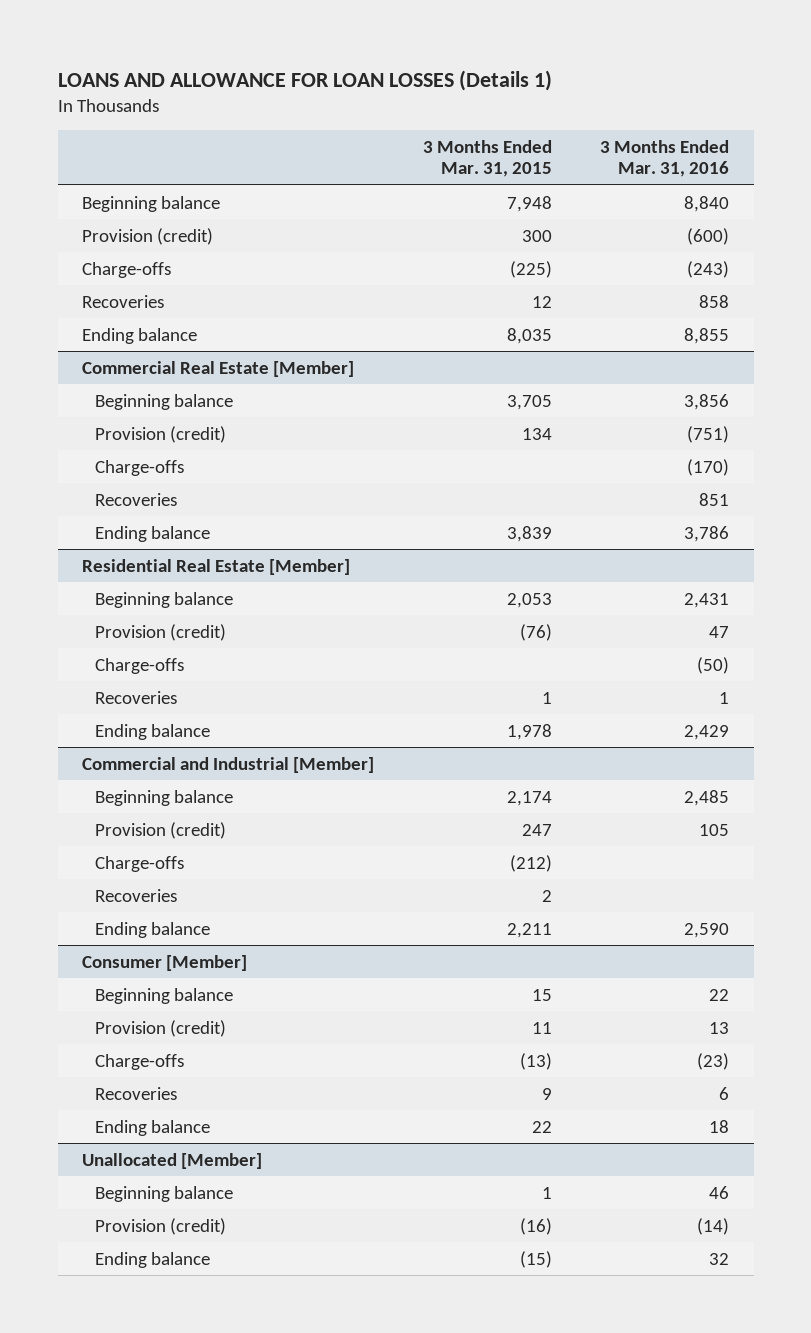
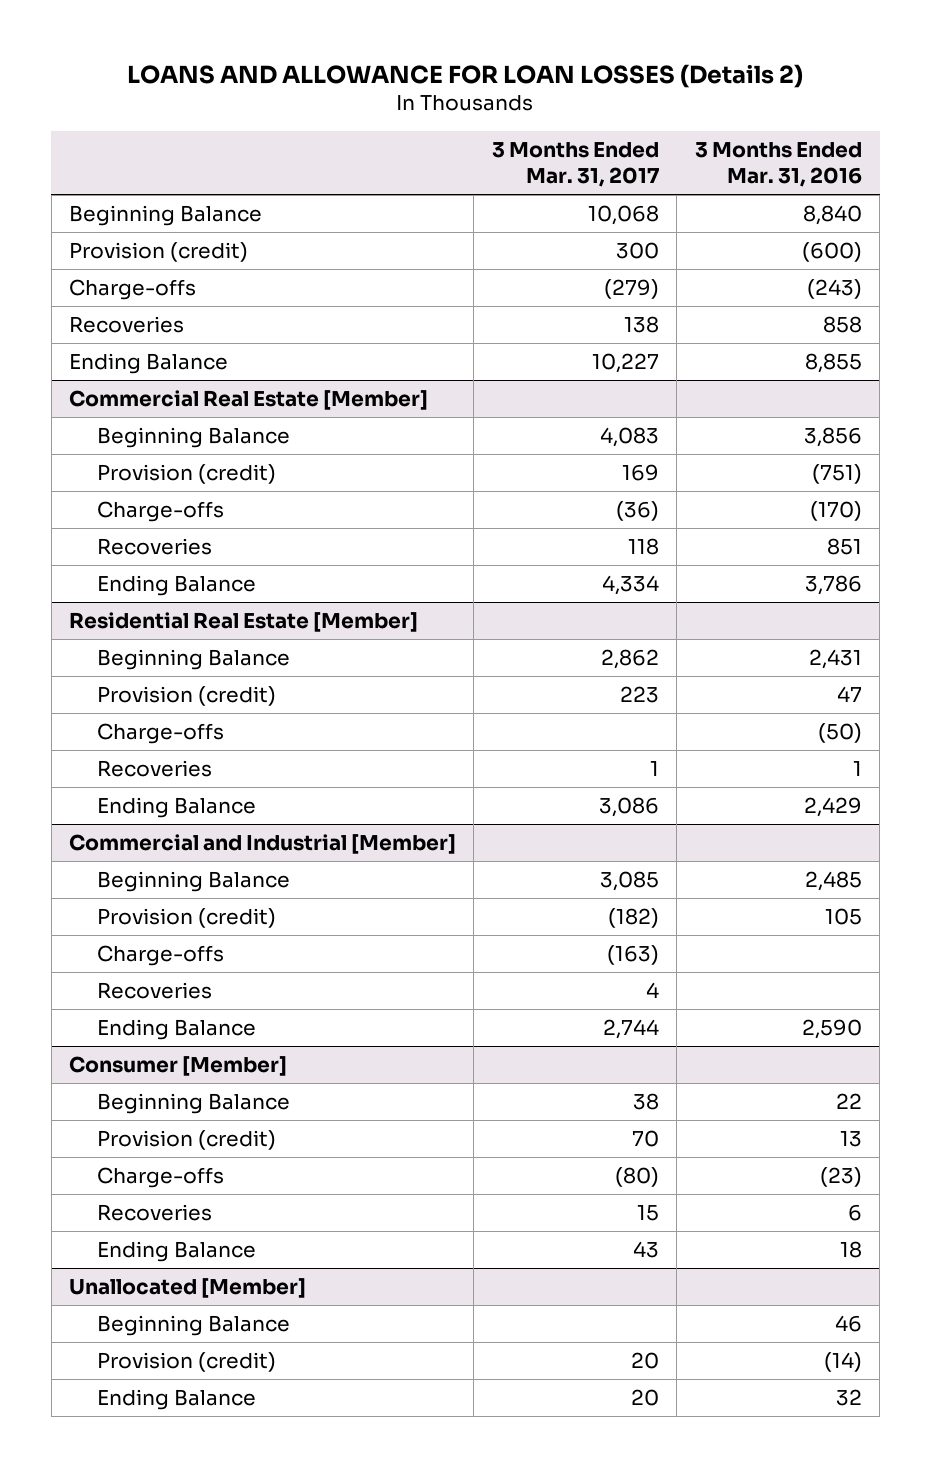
[57,69,552,91] LOANS AND ALLOWANCE FOR LOAN LOSSES (Details 1) -> [127,63,804,88] LOANS AND ALLOWANCE FOR LOAN LOSSES (Details 2)
[422,139,552,178] 3 Months Ended Mar. 31, 2015 -> none
none -> [491,142,659,188] 3 Months Ended Mar. 31, 2017
[82,195,221,212] Beginning balance -> [68,205,262,227] Beginning Balance
[82,327,198,344] Ending balance -> [68,353,228,375] Ending Balance
[95,393,234,410] Beginning balance -> [96,427,290,449] Beginning Balance
[95,525,211,542] Ending balance -> [96,575,256,597] Ending Balance
[95,591,234,608] Beginning balance -> [96,649,290,671] Beginning Balance
[95,723,211,740] Ending balance -> [96,797,256,819] Ending Balance
[95,789,234,806] Beginning balance -> [96,871,290,893] Beginning Balance
[95,921,211,938] Ending balance -> [96,1019,256,1041] Ending Balance
[95,987,234,1004] Beginning balance -> [96,1093,290,1115] Beginning Balance
[95,1119,211,1136] Ending balance -> [96,1241,256,1263] Ending Balance
[95,1185,234,1202] Beginning balance -> [96,1315,290,1337] Beginning Balance
[95,1251,211,1268] Ending balance -> [96,1389,256,1411] Ending Balance

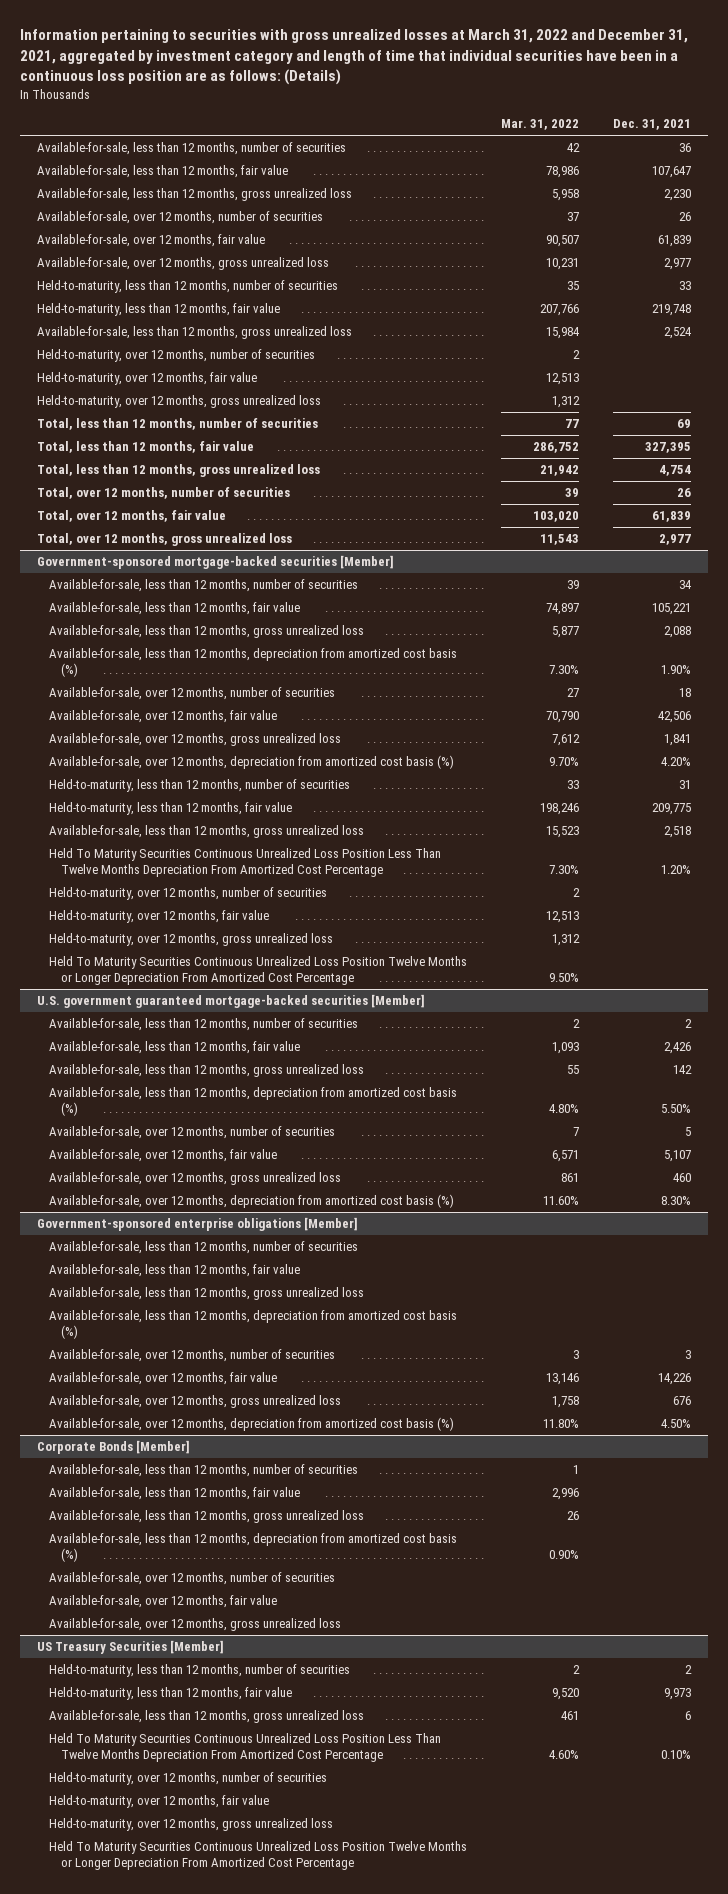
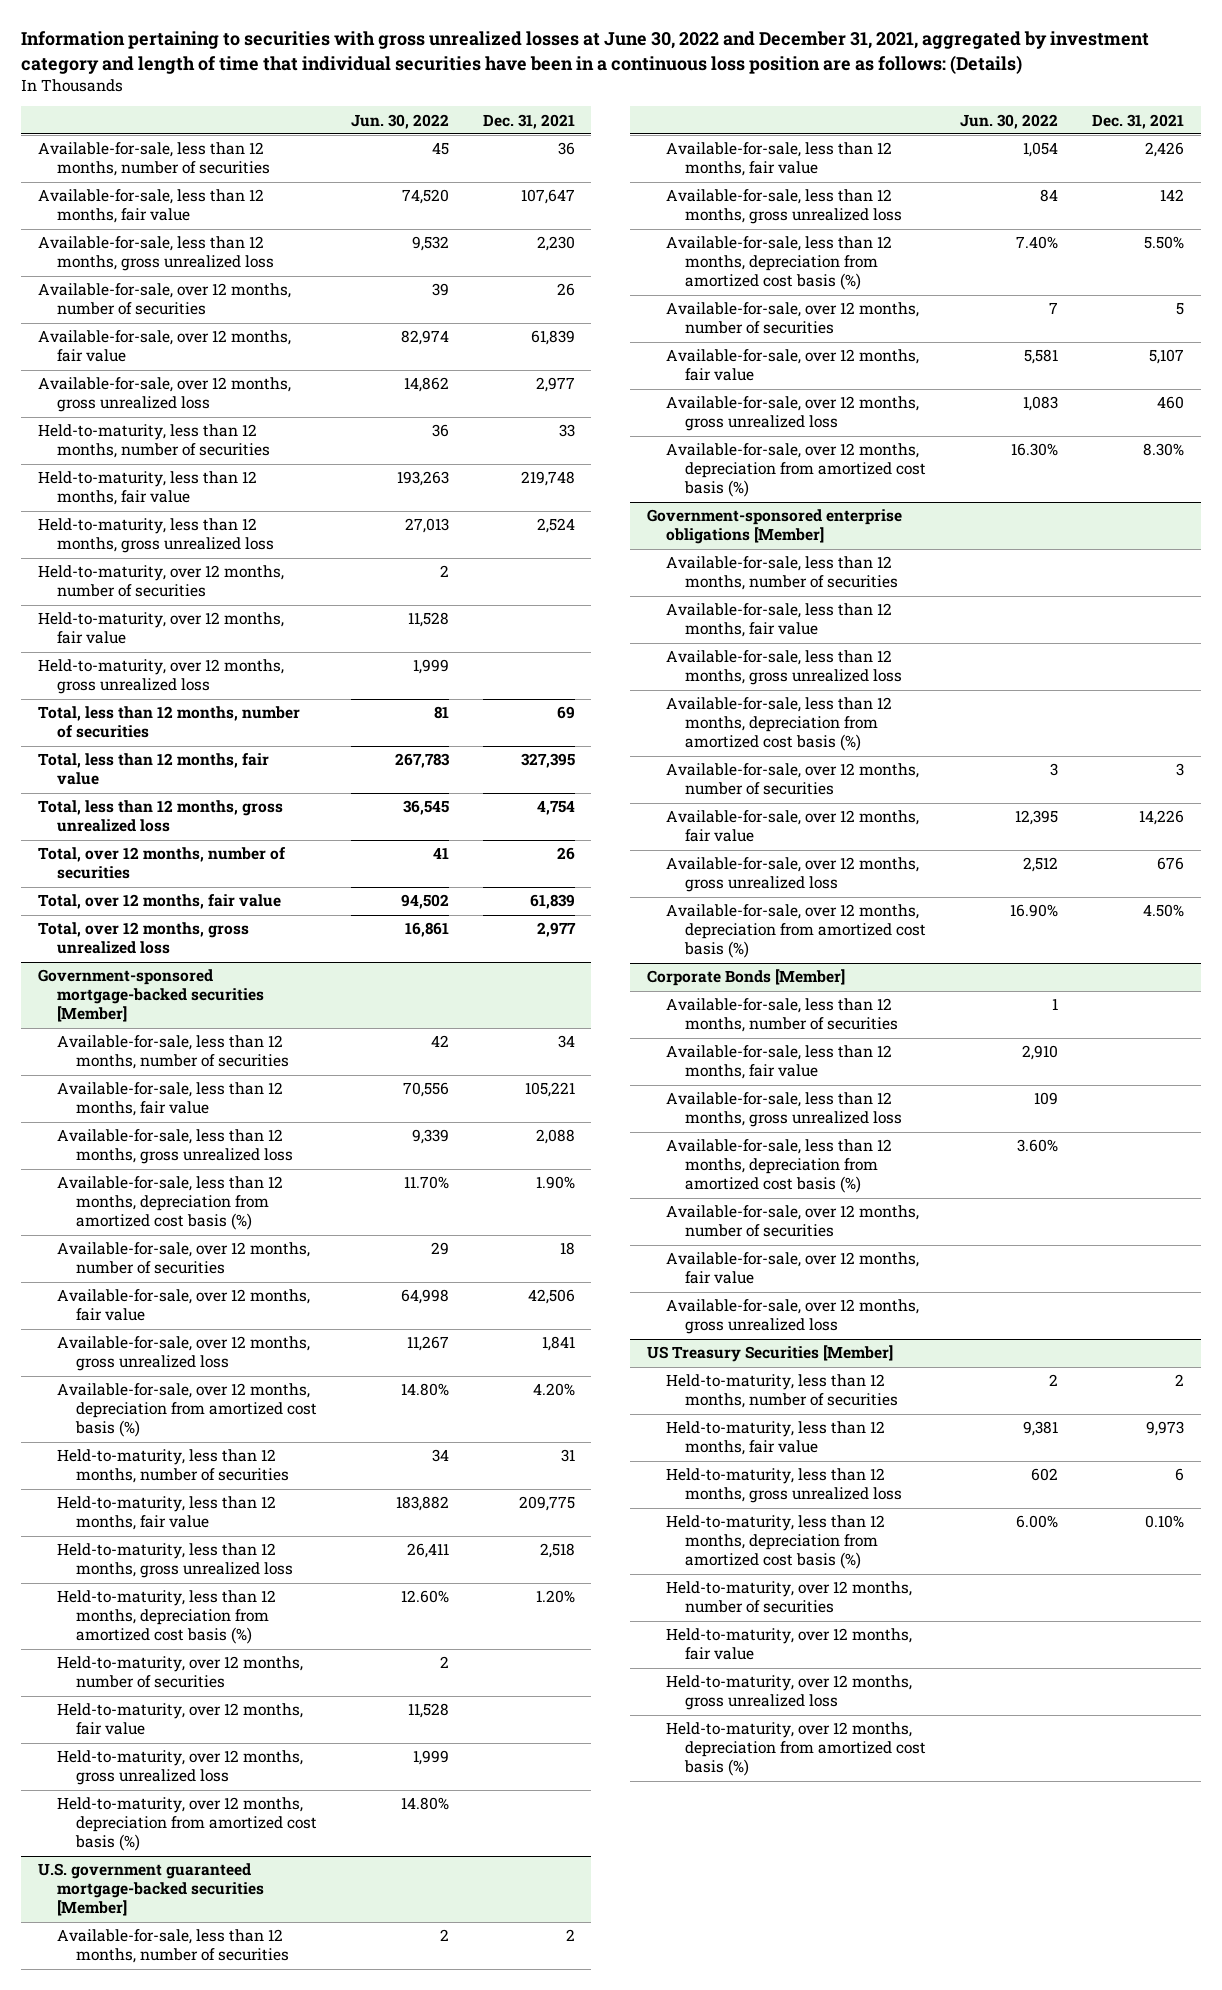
[20,29,689,86] Information pertaining to securities with gross unrealized losses at March 31, 2022 and December 31, 2021, aggregated by investment category and length of time that individual securities have been in a continuous loss position are as follows: (Details) -> [21,31,1150,74] Information pertaining to securities with gross unrealized losses at June 30, 2022 and December 31, 2021, aggregated by investment category and length of time that individual securities have been in a continuous loss position are as follows: (Details)
[500,119,579,131] Mar. 31, 2022 -> none
none -> [350,113,449,129] Jun. 30, 2022
[36,326,352,340] Available-for-sale, less than 12 months, gross unrealized loss -> [38,518,274,554] Held-to-maturity, less than 12 months, gross unrealized loss
[48,825,364,839] Available-for-sale, less than 12 months, gross unrealized loss -> [56,1543,293,1579] Held-to-maturity, less than 12 months, gross unrealized loss
[48,848,441,878] Held To Maturity Securities Continuous Unrealized Loss Position Less Than Twelve Months Depreciation From Amortized Cost Percentage -> [56,1590,276,1645] Held-to-maturity, less than 12 months, depreciation from amortized cost basis (%)
[48,956,467,986] Held To Maturity Securities Continuous Unrealized Loss Position Twelve Months or Longer Depreciation From Amortized Cost Percentage -> [56,1797,317,1852] Held-to-maturity, over 12 months, depreciation from amortized cost basis (%)
[48,1710,364,1724] Available-for-sale, less than 12 months, gross unrealized loss -> [666,1468,903,1504] Held-to-maturity, less than 12 months, gross unrealized loss
[48,1733,441,1763] Held To Maturity Securities Continuous Unrealized Loss Position Less Than Twelve Months Depreciation From Amortized Cost Percentage -> [666,1515,886,1570] Held-to-maturity, less than 12 months, depreciation from amortized cost basis (%)
[48,1841,467,1871] Held To Maturity Securities Continuous Unrealized Loss Position Twelve Months or Longer Depreciation From Amortized Cost Percentage -> [666,1722,927,1777] Held-to-maturity, over 12 months, depreciation from amortized cost basis (%)

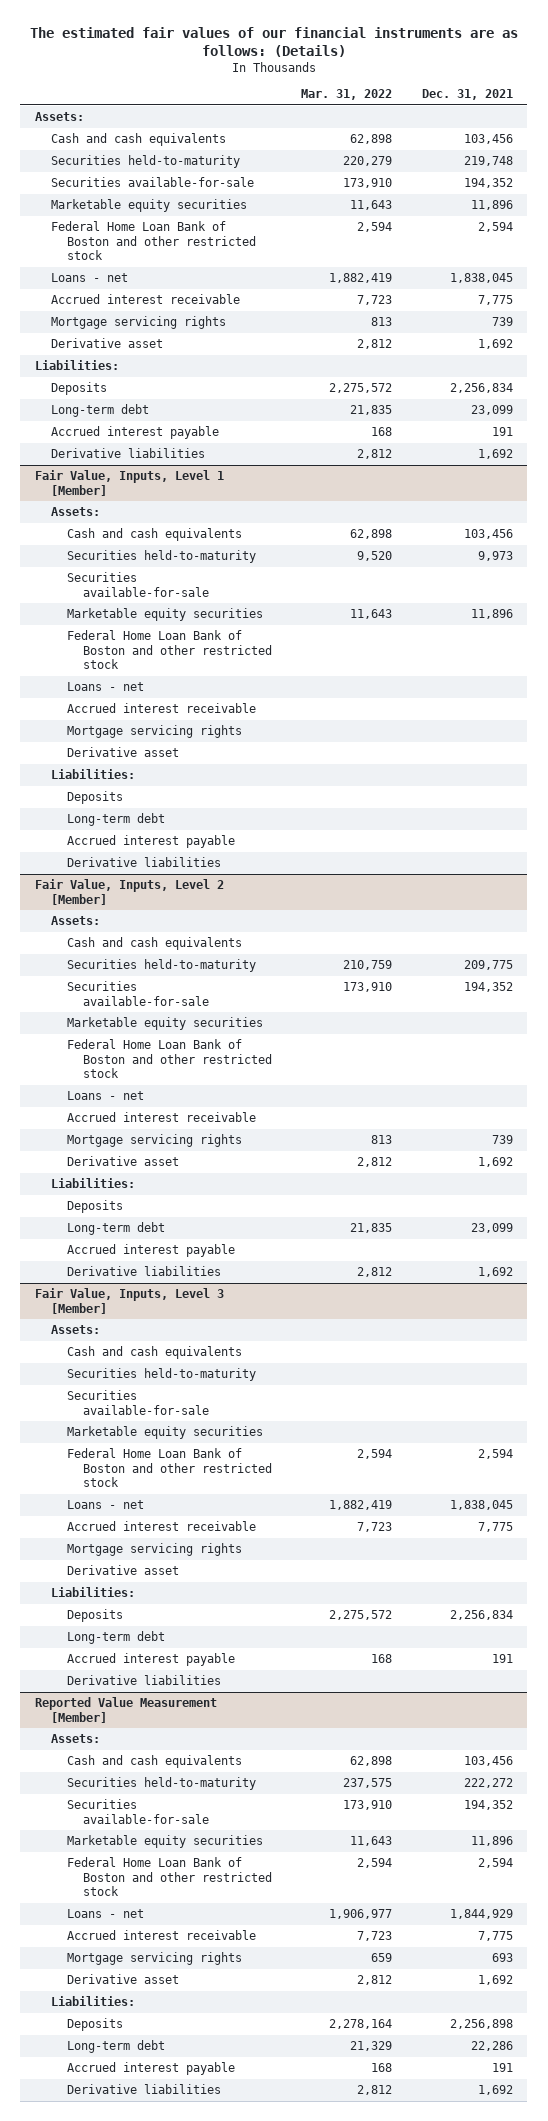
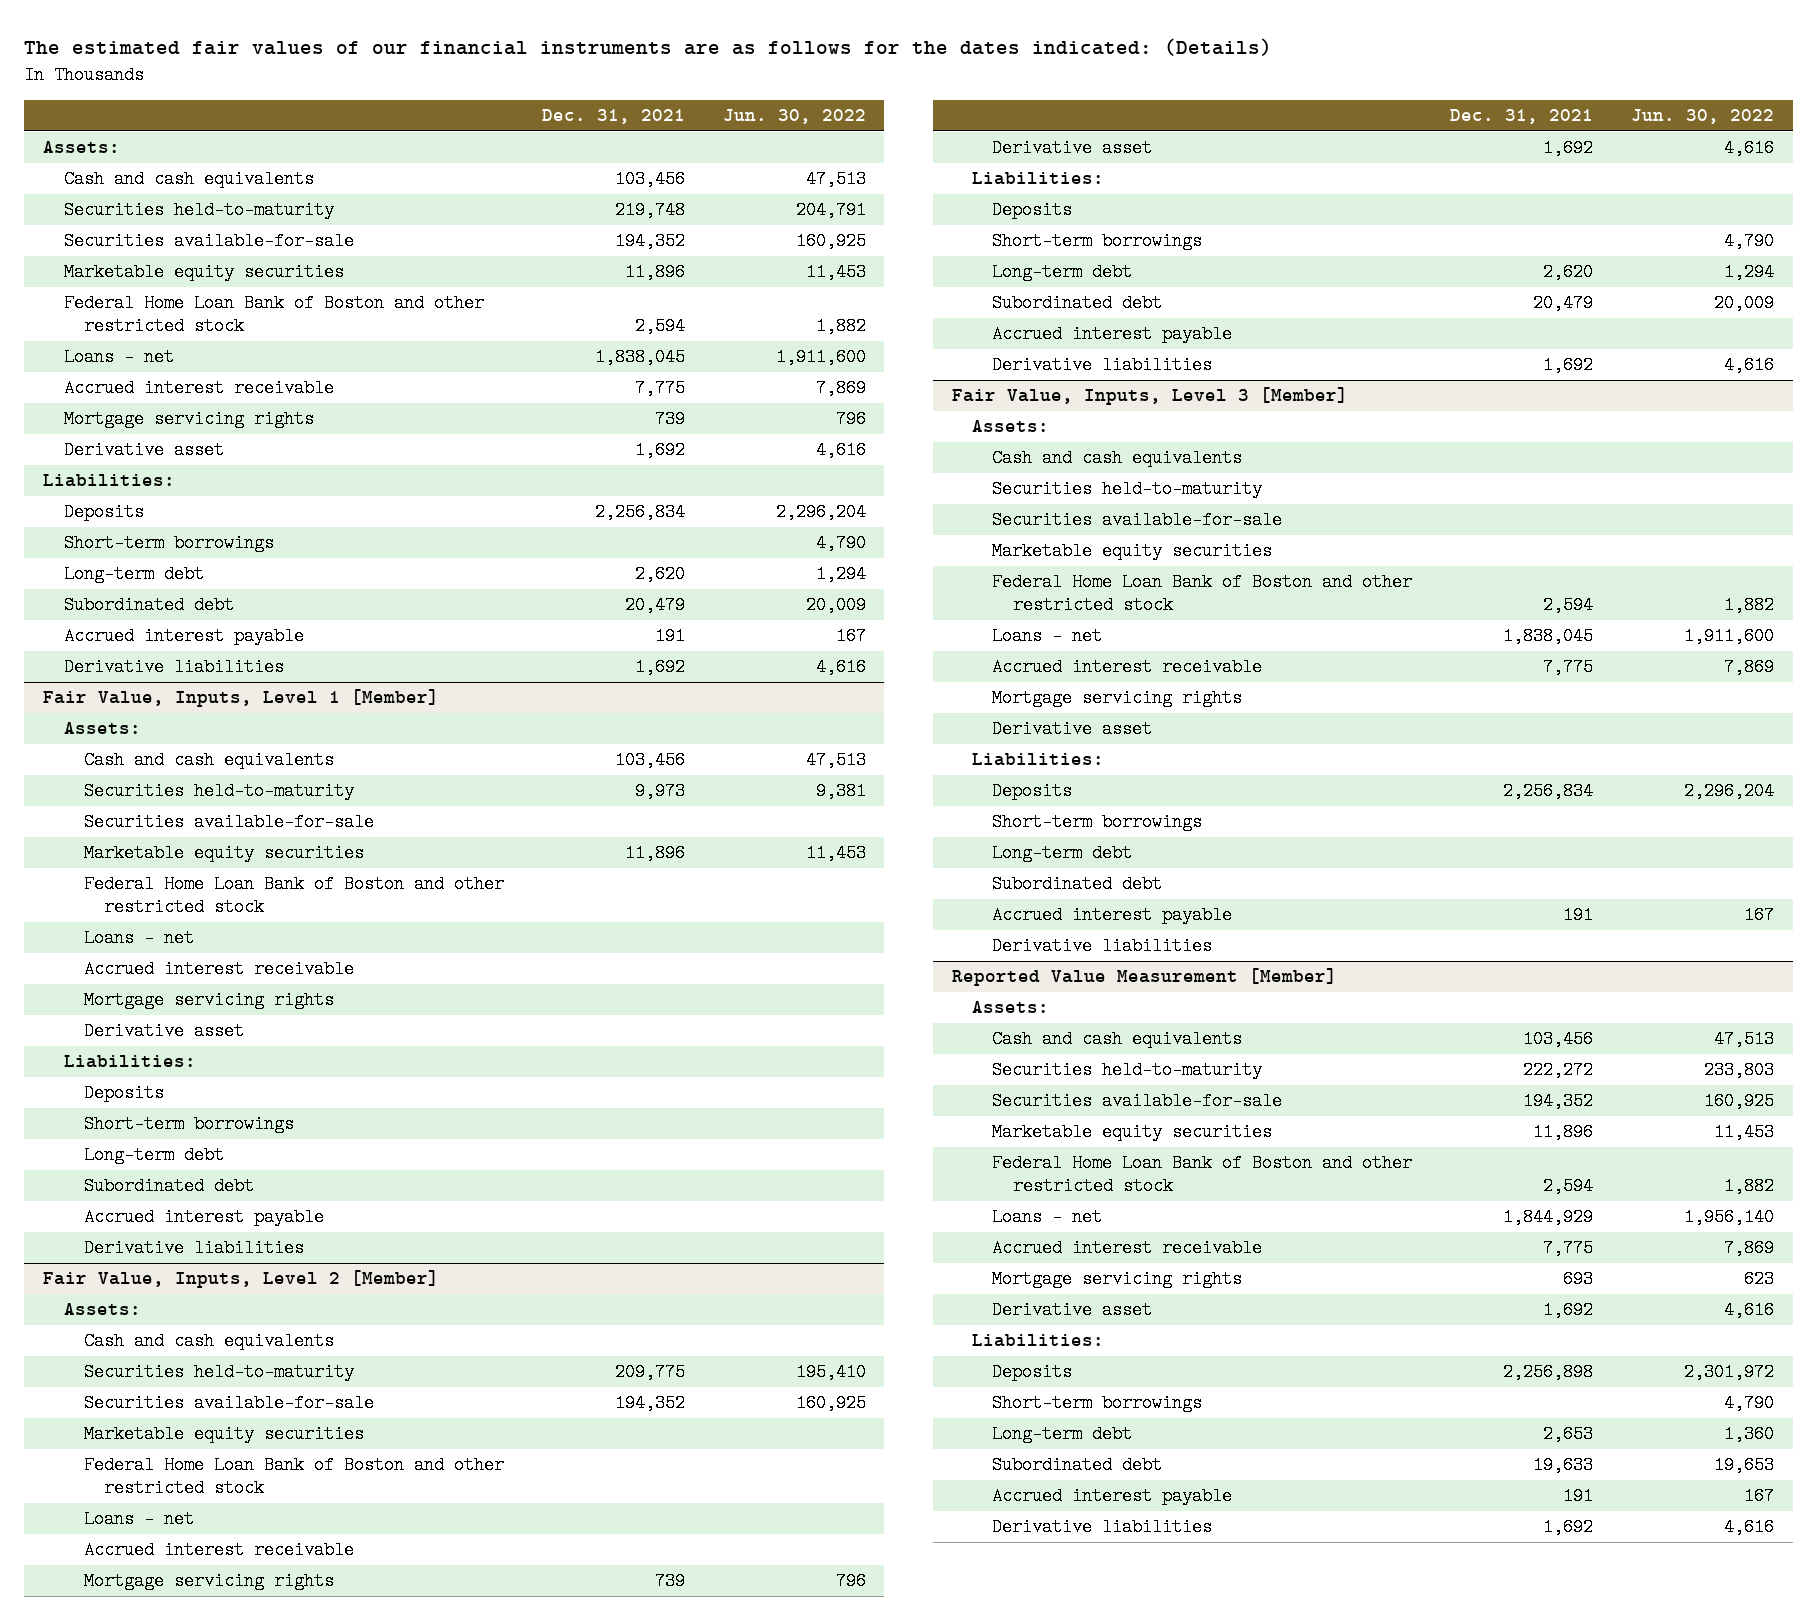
[29,27,518,57] The estimated fair values of our financial instruments are as follows: (Details) -> [24,38,1273,57] The estimated fair values of our financial instruments are as follows for the dates indicated: (Details)
[301,89,393,101] Mar. 31, 2022 -> none
none -> [722,109,866,125] Jun. 30, 2022
none -> [63,534,274,553] Short-term borrowings
[470,405,513,416] 23,099 -> [634,565,685,584] 2,620
none -> [63,596,234,615] Subordinated debt
none -> [83,1115,294,1134] Short-term borrowings
none -> [83,1177,254,1196] Subordinated debt
none -> [992,232,1203,251] Short-term borrowings
[470,1223,513,1234] 23,099 -> [1543,263,1594,282] 2,620
none -> [992,294,1163,313] Subordinated debt
none -> [992,813,1203,832] Short-term borrowings
none -> [992,875,1163,894] Subordinated debt
none -> [992,1394,1203,1413] Short-term borrowings
[470,2041,513,2052] 22,286 -> [1543,1425,1594,1444] 2,653
none -> [992,1456,1163,1475] Subordinated debt

